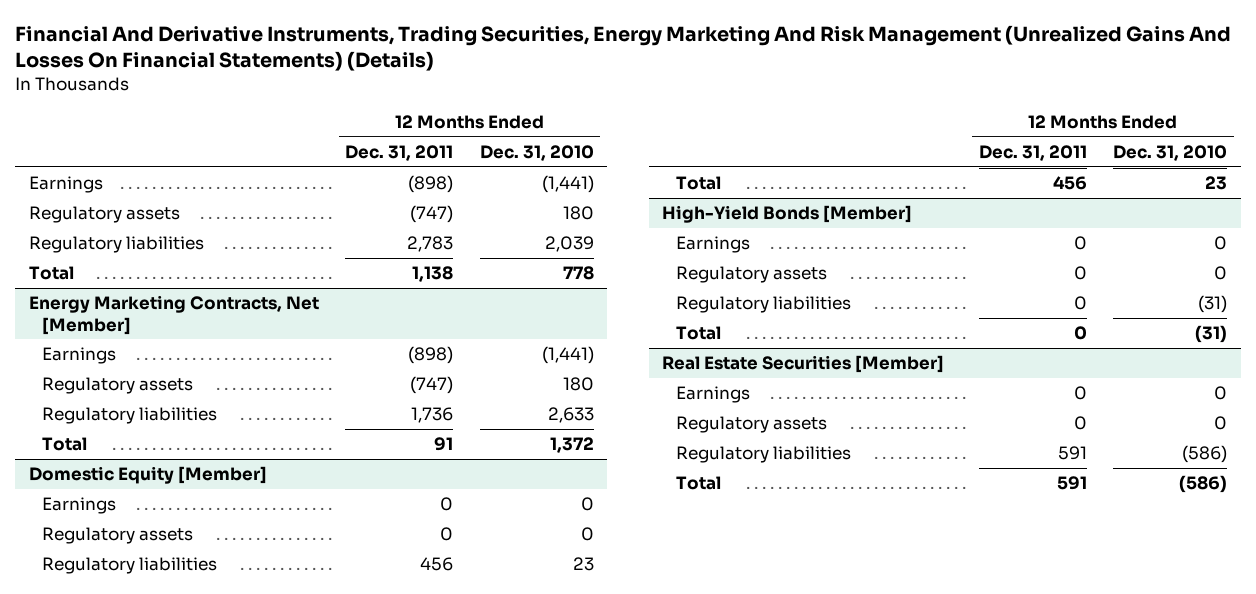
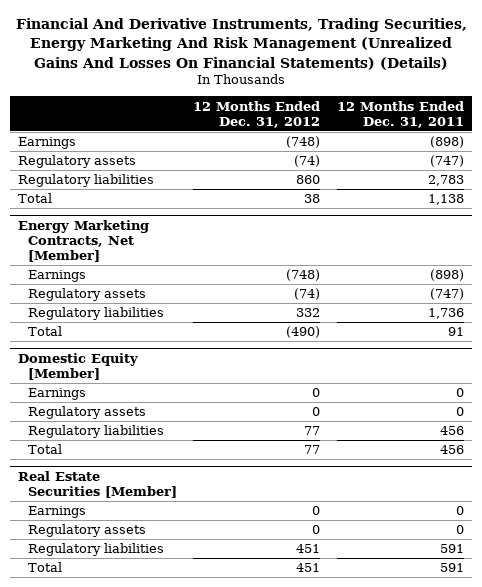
[479,144,594,161] Dec. 31, 2010 -> none
none -> [193,100,321,128] 12 Months Ended Dec. 31, 2012
[662,205,913,224] High-Yield Bonds [Member] -> none
[675,236,750,254] Earnings -> none
[675,266,827,284] Regulatory assets -> none
[675,296,851,314] Regulatory liabilities -> none
[675,326,721,341] Total -> none

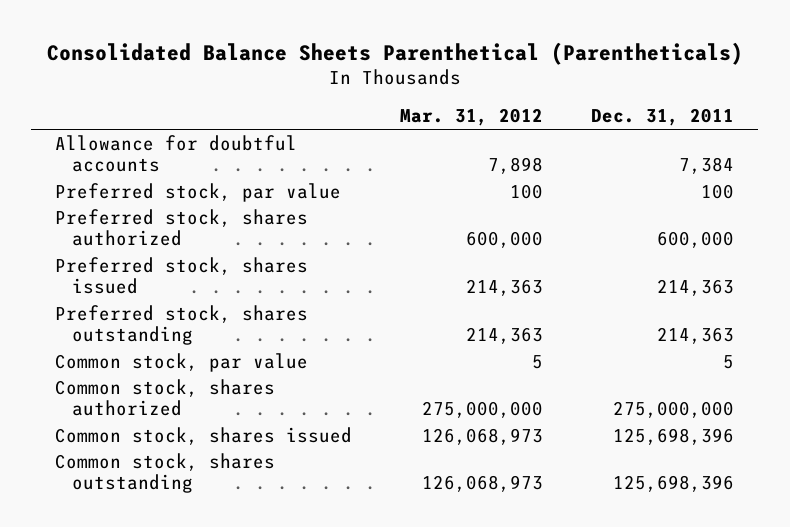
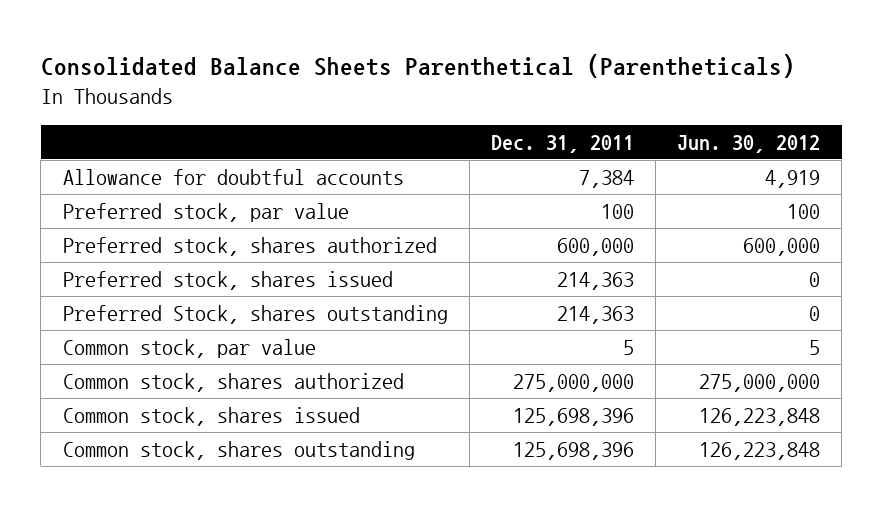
[400,108,544,127] Mar. 31, 2012 -> none
none -> [677,134,821,153] Jun. 30, 2012
[55,304,309,345] Preferred stock, shares outstanding -> [62,305,448,325] Preferred Stock, shares outstanding

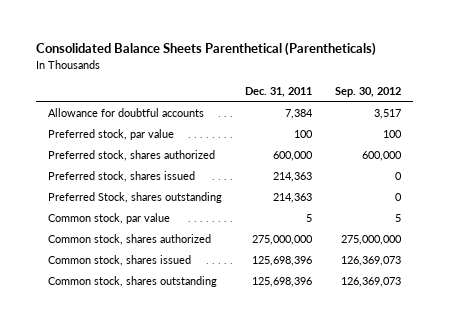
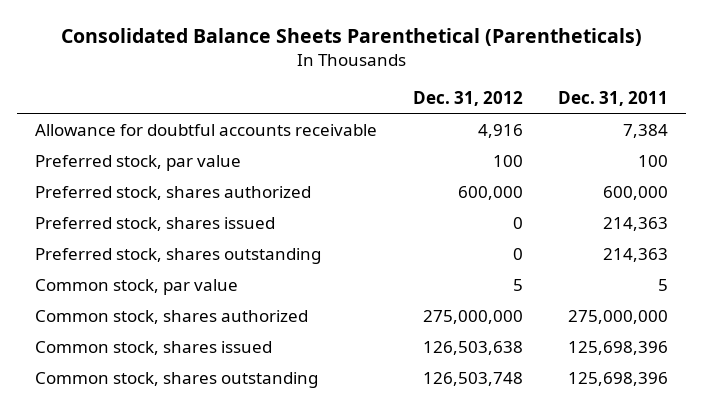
[335,86,402,97] Sep. 30, 2012 -> none
none -> [412,91,523,107] Dec. 31, 2012
[47,107,204,117] Allowance for doubtful accounts -> [34,124,377,137] Allowance for doubtful accounts receivable
[47,191,222,203] Preferred Stock, shares outstanding -> [34,248,321,265] Preferred stock, shares outstanding

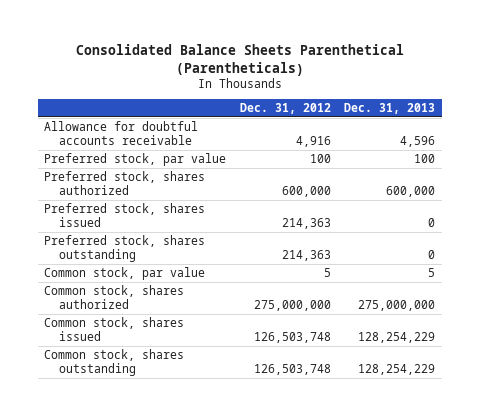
[558,91,669,107] Dec. 31, 2011 -> none
none -> [344,103,436,115] Dec. 31, 2013
[512,217,523,230] 0 -> [281,218,331,230] 214,363
[512,248,523,261] 0 -> [281,250,331,262] 214,363
[422,341,523,356] 126,503,638 -> [253,332,331,344] 126,503,748

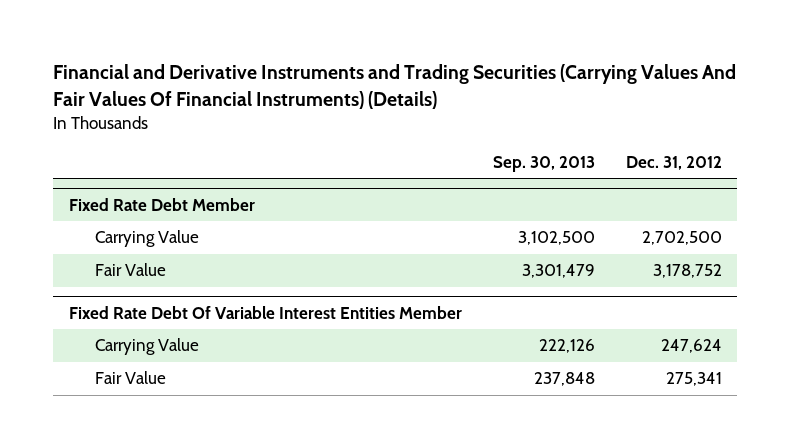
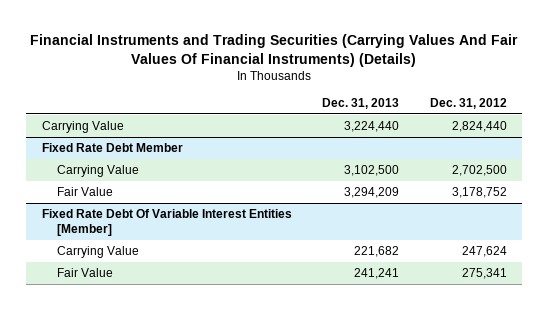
[53,64,737,109] Financial and Derivative Instruments and Trading Securities (Carrying Values And Fair Values Of Financial Instruments) (Details) -> [30,34,519,67] Financial Instruments and Trading Securities (Carrying Values And Fair Values Of Financial Instruments) (Details)
[492,155,595,172] Sep. 30, 2013 -> none
none -> [322,97,400,109] Dec. 31, 2013
none -> [41,121,124,134] Carrying Value
[68,306,462,320] Fixed Rate Debt Of Variable Interest Entities Member -> [41,209,292,237] Fixed Rate Debt Of Variable Interest Entities [Member]

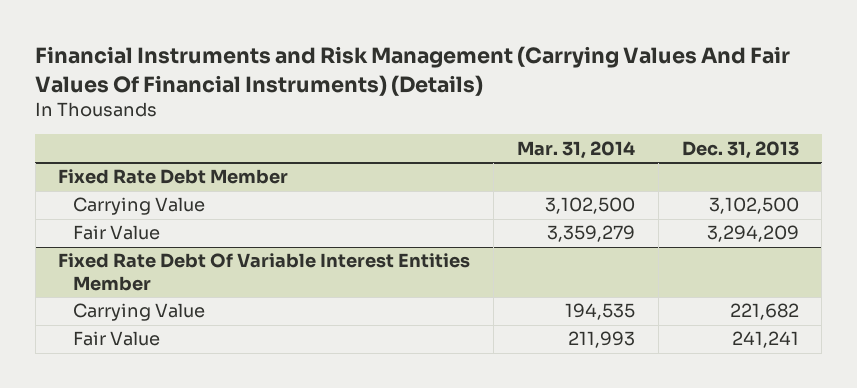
[30,34,519,67] Financial Instruments and Trading Securities (Carrying Values And Fair Values Of Financial Instruments) (Details) -> [35,46,791,96] Financial Instruments and Risk Management (Carrying Values And Fair Values Of Financial Instruments) (Details)
[429,97,507,109] Dec. 31, 2012 -> none
none -> [517,140,636,159] Mar. 31, 2014
[41,121,124,134] Carrying Value -> none
[41,209,292,237] Fixed Rate Debt Of Variable Interest Entities [Member] -> [58,253,471,292] Fixed Rate Debt Of Variable Interest Entities Member

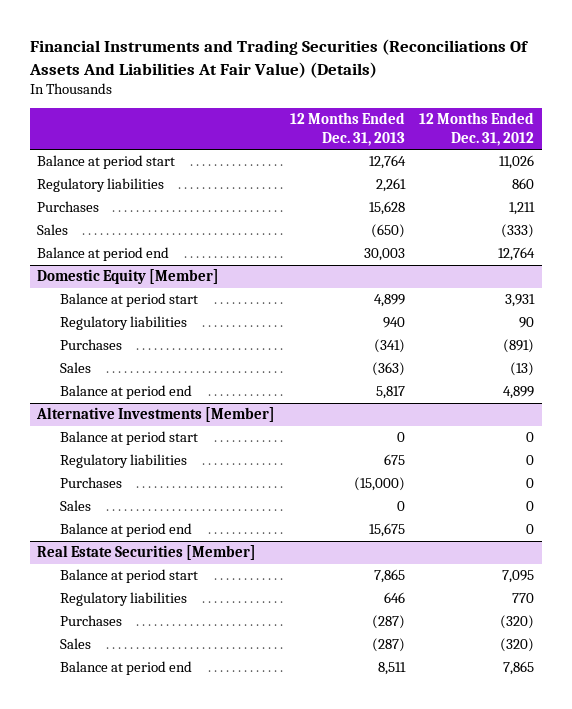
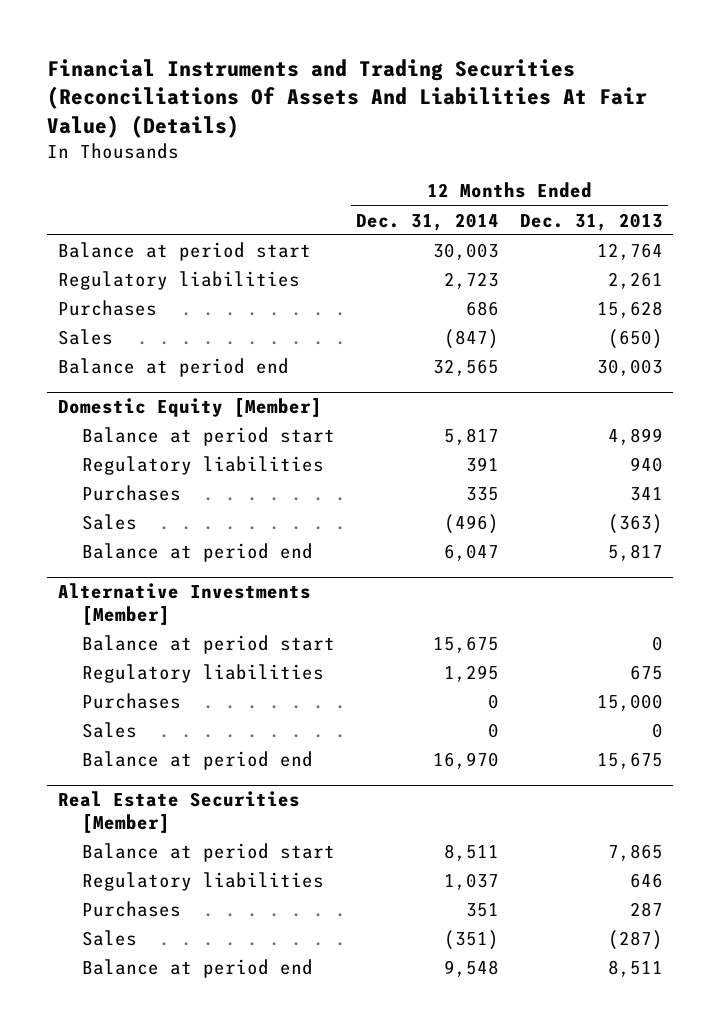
[419,112,535,146] 12 Months Ended Dec. 31, 2012 -> none
none -> [356,212,500,231] Dec. 31, 2014
[373,339,405,354] (341) -> [629,487,663,502] 341
[353,477,405,492] (15,000) -> [596,694,663,712] 15,000
[371,615,405,630] (287) -> [629,902,663,918] 287

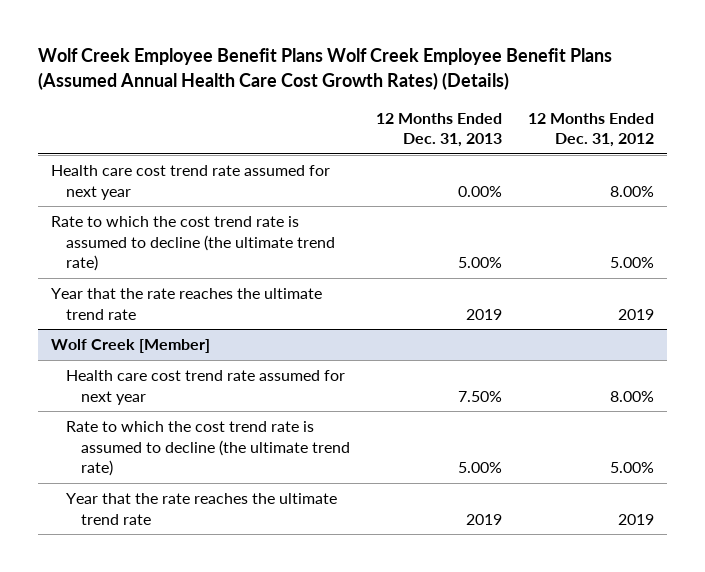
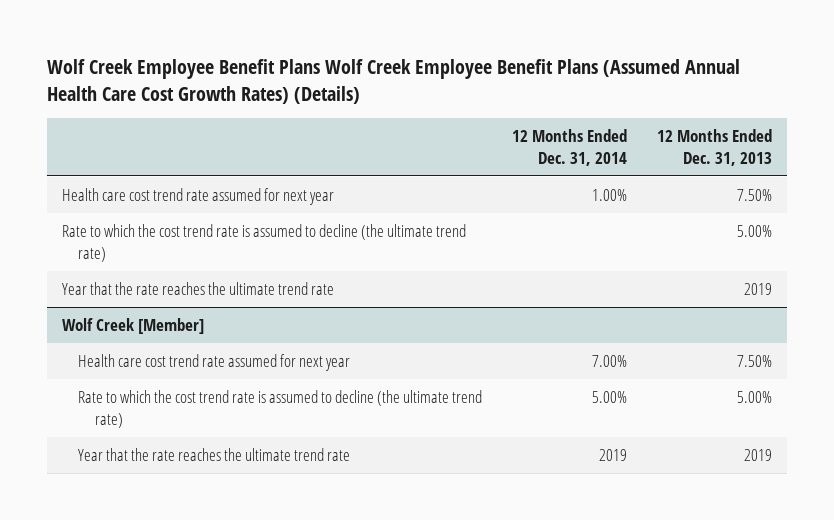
[527,112,654,148] 12 Months Ended Dec. 31, 2012 -> none
none -> [512,128,628,166] 12 Months Ended Dec. 31, 2014
[457,185,502,197] 0.00% -> [736,188,772,201] 7.50%

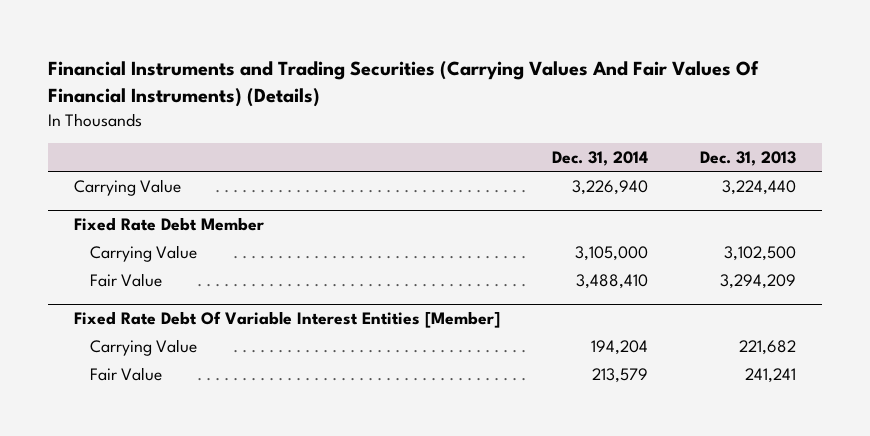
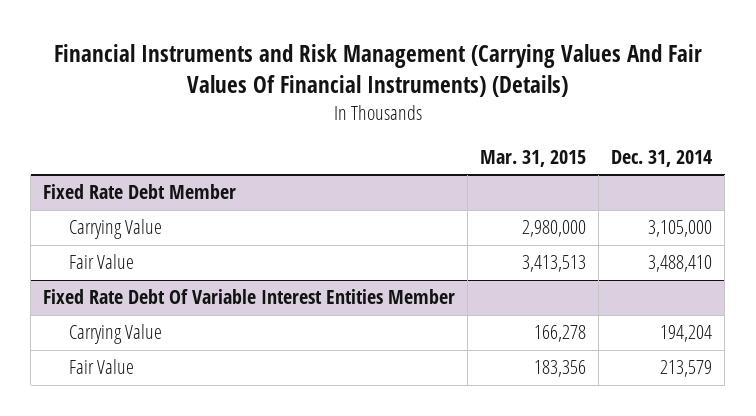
[48,61,760,108] Financial Instruments and Trading Securities (Carrying Values And Fair Values Of Financial Instruments) (Details) -> [53,43,702,97] Financial Instruments and Risk Management (Carrying Values And Fair Values Of Financial Instruments) (Details)
[699,151,796,167] Dec. 31, 2013 -> none
none -> [480,150,587,168] Mar. 31, 2015
[74,178,182,196] Carrying Value -> none
[74,310,501,328] Fixed Rate Debt Of Variable Interest Entities [Member] -> [43,289,456,305] Fixed Rate Debt Of Variable Interest Entities Member

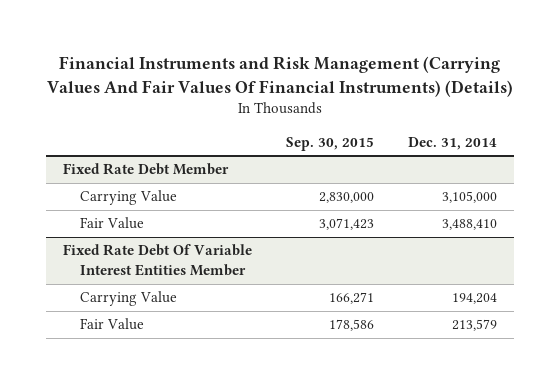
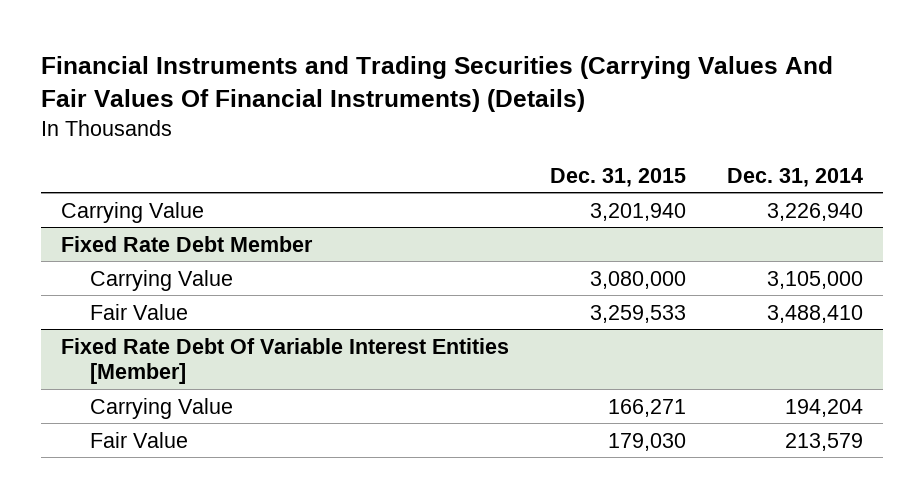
[46,56,513,97] Financial Instruments and Risk Management (Carrying Values And Fair Values Of Financial Instruments) (Details) -> [40,55,833,113] Financial Instruments and Trading Securities (Carrying Values And Fair Values Of Financial Instruments) (Details)
[285,136,374,151] Sep. 30, 2015 -> none
none -> [550,167,687,187] Dec. 31, 2015
none -> [61,201,205,223] Carrying Value
[62,244,252,277] Fixed Rate Debt Of Variable Interest Entities Member -> [61,337,510,385] Fixed Rate Debt Of Variable Interest Entities [Member]

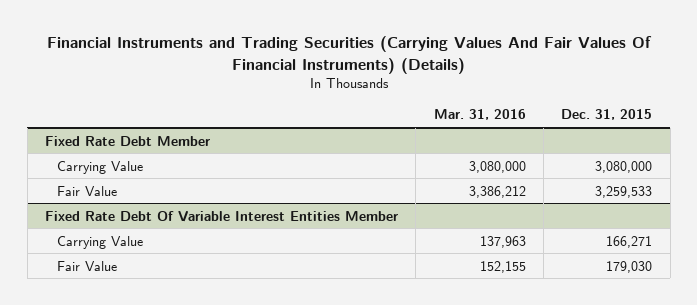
[726,167,863,187] Dec. 31, 2014 -> none
none -> [433,109,526,121] Mar. 31, 2016
[61,201,205,223] Carrying Value -> none
[61,337,510,385] Fixed Rate Debt Of Variable Interest Entities [Member] -> [44,210,398,222] Fixed Rate Debt Of Variable Interest Entities Member

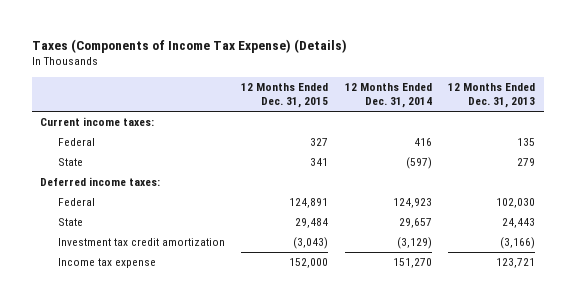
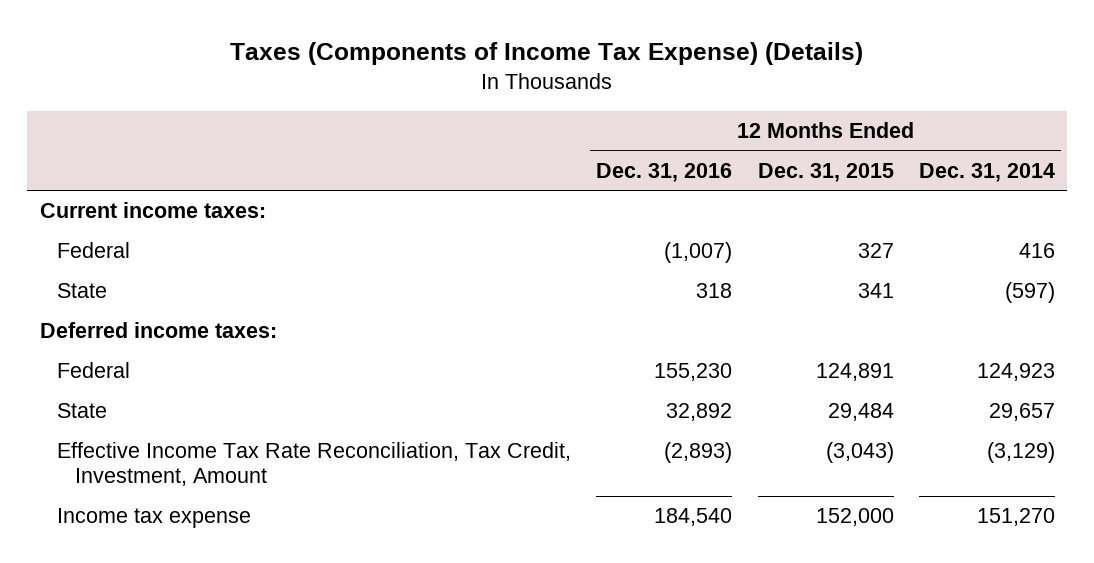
[448,82,536,109] 12 Months Ended Dec. 31, 2013 -> none
none -> [596,162,733,182] Dec. 31, 2016
[57,237,225,246] Investment tax credit amortization -> [57,442,572,487] Effective Income Tax Rate Reconciliation, Tax Credit, Investment, Amount

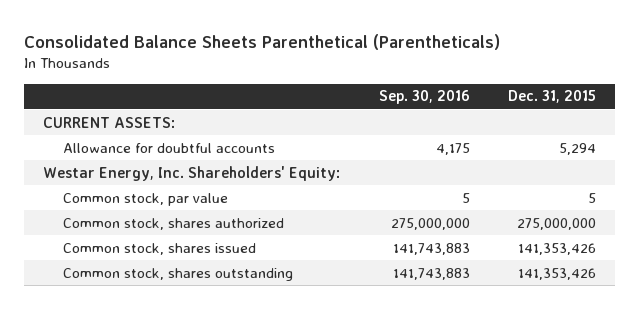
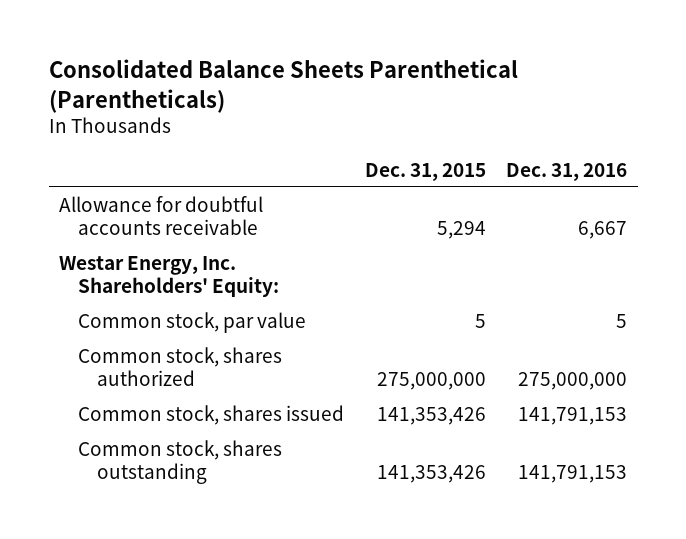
[378,90,470,105] Sep. 30, 2016 -> none
none -> [506,162,628,181] Dec. 31, 2016
[43,116,176,128] CURRENT ASSETS: -> none
[63,142,276,153] Allowance for doubtful accounts -> [58,196,263,236] Allowance for doubtful accounts receivable

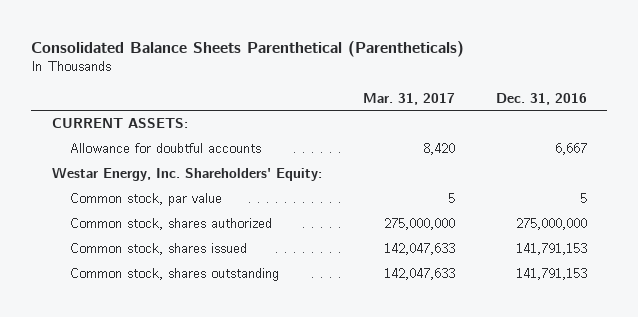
[364,162,486,181] Dec. 31, 2015 -> none
none -> [362,92,455,105] Mar. 31, 2017
none -> [51,118,188,129] CURRENT ASSETS:
[58,196,263,236] Allowance for doubtful accounts receivable -> [70,143,262,154] Allowance for doubtful accounts

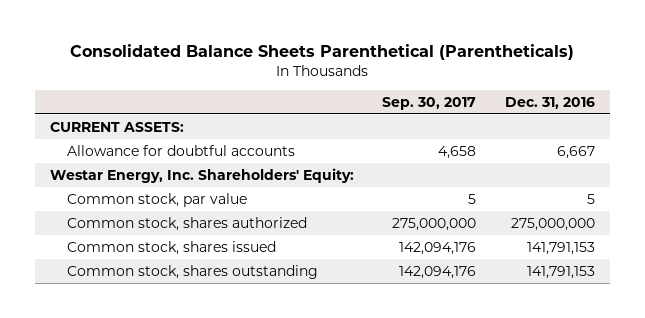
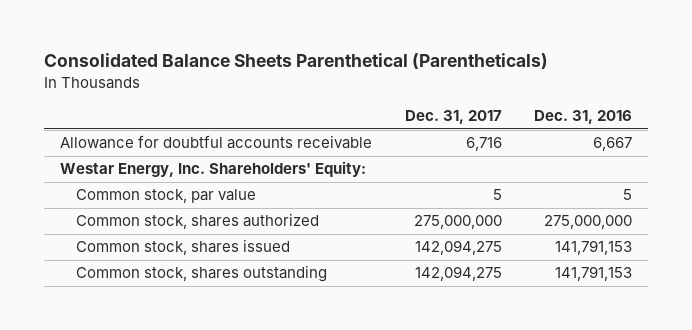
[382,96,477,110] Sep. 30, 2017 -> none
none -> [404,110,502,125] Dec. 31, 2017
[49,121,184,132] CURRENT ASSETS: -> none
[66,144,295,156] Allowance for doubtful accounts -> [60,135,373,150] Allowance for doubtful accounts receivable

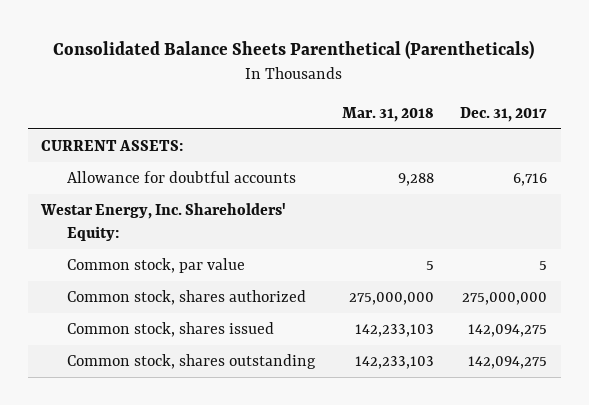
[534,110,633,125] Dec. 31, 2016 -> none
none -> [341,106,434,122] Mar. 31, 2018
none -> [41,140,184,152] CURRENT ASSETS:
[60,135,373,150] Allowance for doubtful accounts receivable -> [66,171,296,184] Allowance for doubtful accounts

